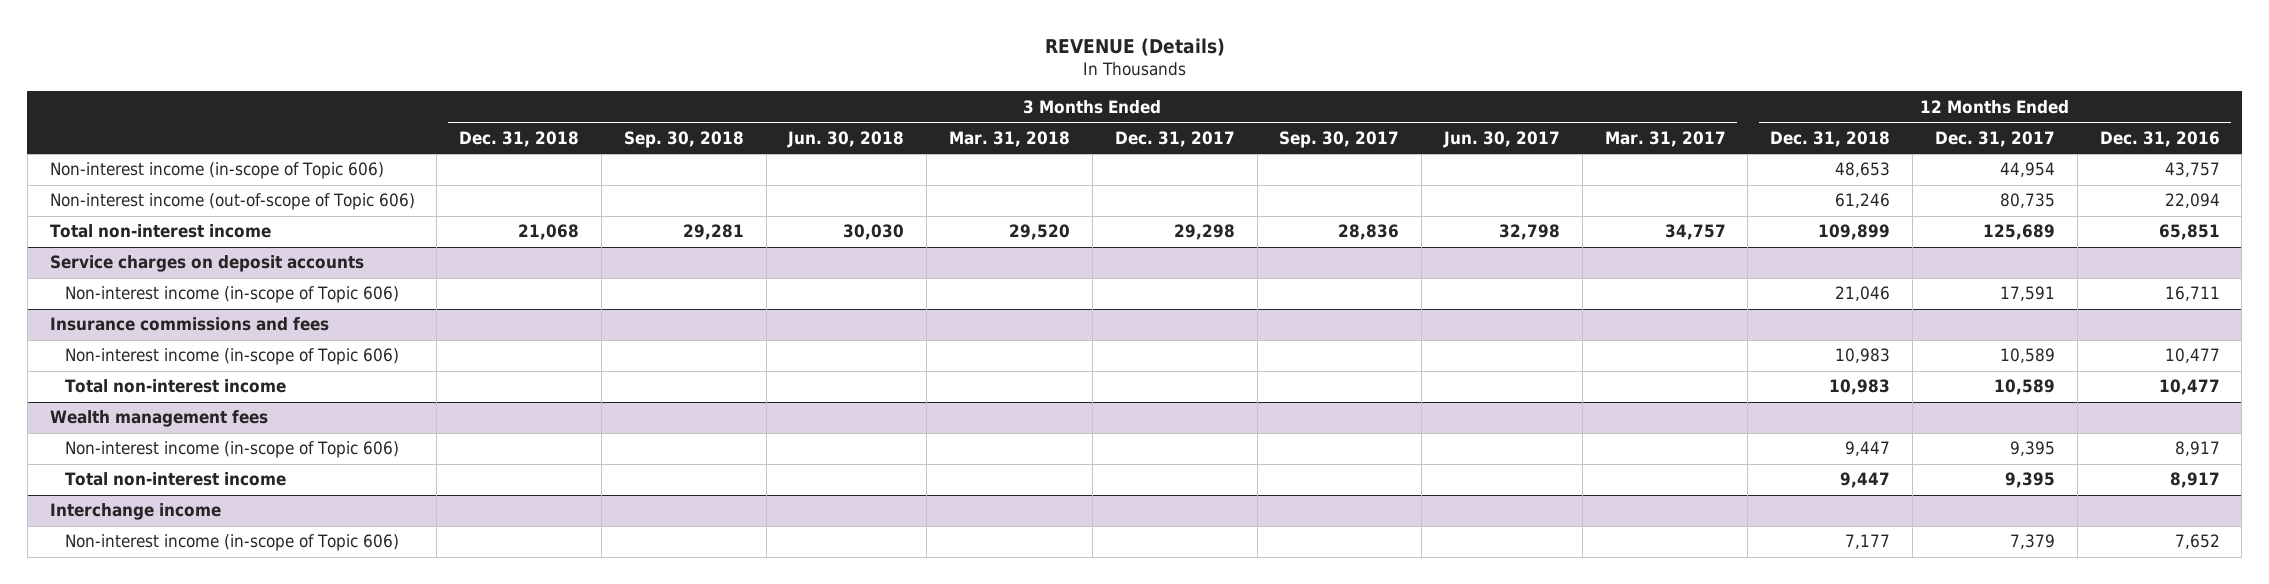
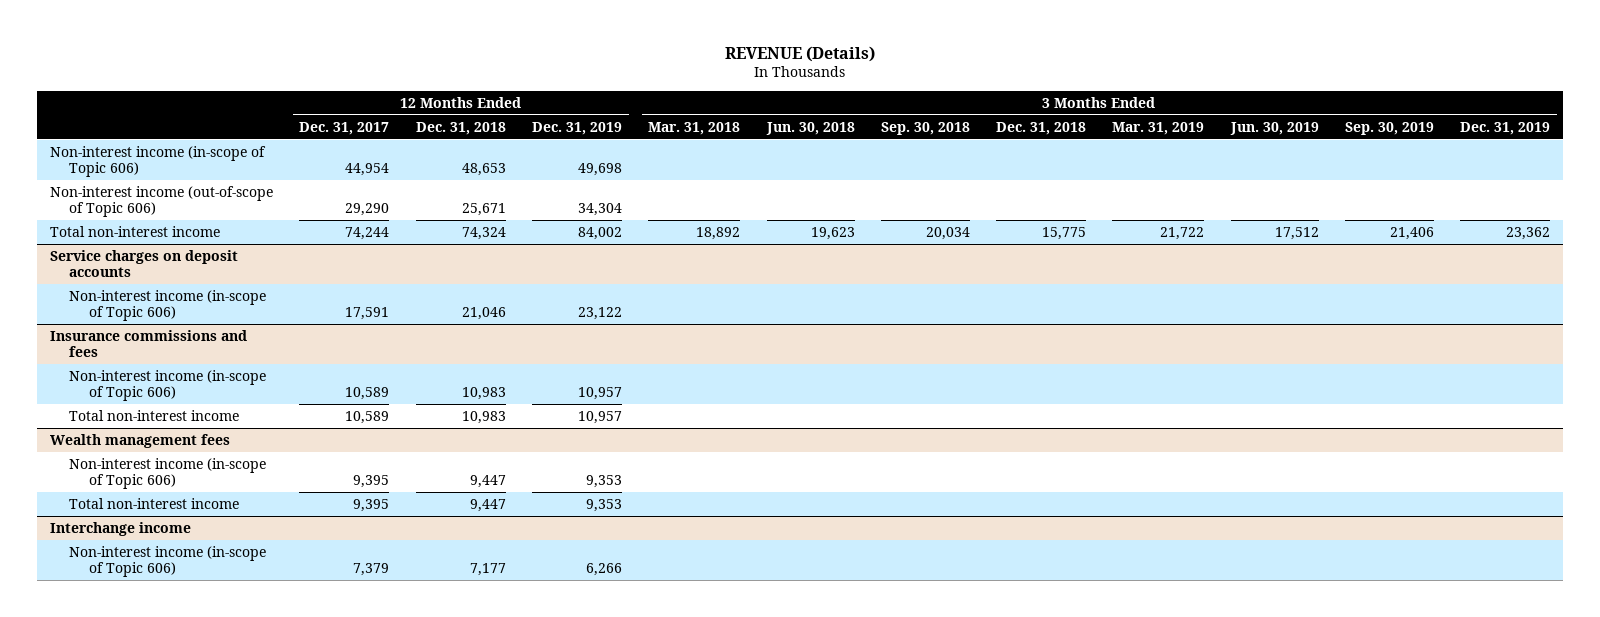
[1114,130,1235,147] Dec. 31, 2017 -> none
[1279,130,1400,148] Sep. 30, 2017 -> none
[1442,130,1560,148] Jun. 30, 2017 -> none
[1604,130,1726,147] Mar. 31, 2017 -> none
[2099,130,2220,147] Dec. 31, 2016 -> none
none -> [532,121,623,135] Dec. 31, 2019
none -> [1112,121,1205,135] Mar. 31, 2019
none -> [1229,121,1319,135] Jun. 30, 2019
none -> [1344,121,1434,135] Sep. 30, 2019
none -> [1460,121,1551,135] Dec. 31, 2019
[1835,193,1891,209] 61,246 -> [461,203,506,217] 25,671
[1999,193,2055,209] 80,735 -> [345,203,390,217] 29,290
[518,224,580,241] 21,068 -> [1042,226,1087,240] 15,775
[682,224,744,241] 29,281 -> [925,226,970,240] 20,034
[843,224,905,241] 30,030 -> [810,226,855,240] 19,623
[1009,224,1071,241] 29,520 -> [696,226,741,240] 18,892
[1818,224,1891,241] 109,899 -> [461,226,506,240] 74,324
[1982,224,2055,241] 125,689 -> [345,226,390,240] 74,244

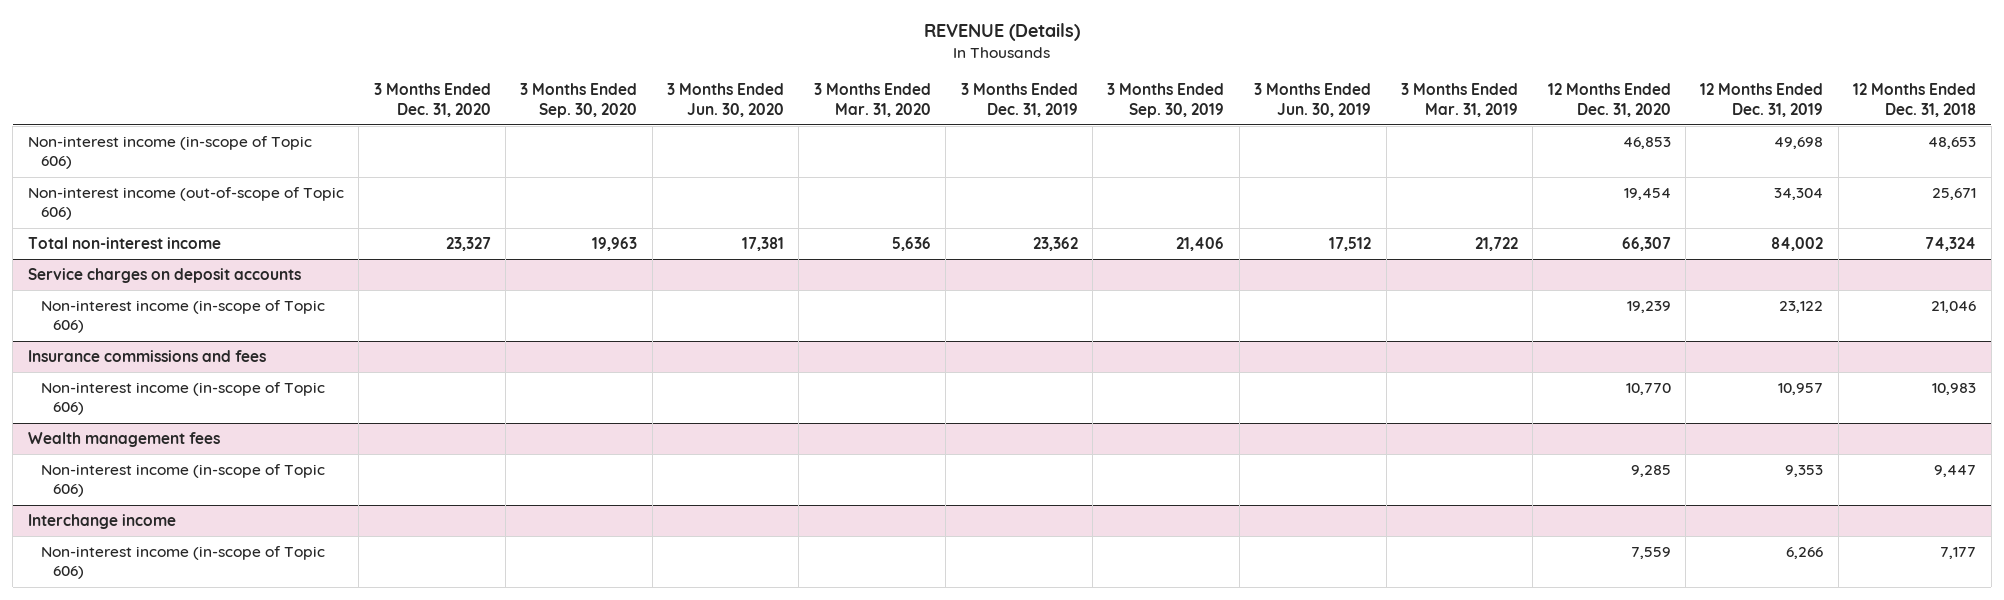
[299,121,390,135] Dec. 31, 2017 -> none
[648,121,741,135] Mar. 31, 2018 -> none
[765,121,855,135] Jun. 30, 2018 -> none
[880,121,970,135] Sep. 30, 2018 -> none
[996,121,1087,135] Dec. 31, 2018 -> none
none -> [373,83,491,117] 3 Months Ended Dec. 31, 2020
none -> [520,83,638,118] 3 Months Ended Sep. 30, 2020
none -> [667,83,785,117] 3 Months Ended Jun. 30, 2020
none -> [813,83,931,117] 3 Months Ended Mar. 31, 2020
none -> [1547,83,1671,117] 12 Months Ended Dec. 31, 2020
[69,409,240,421] Total non-interest income -> none
[69,497,240,509] Total non-interest income -> none

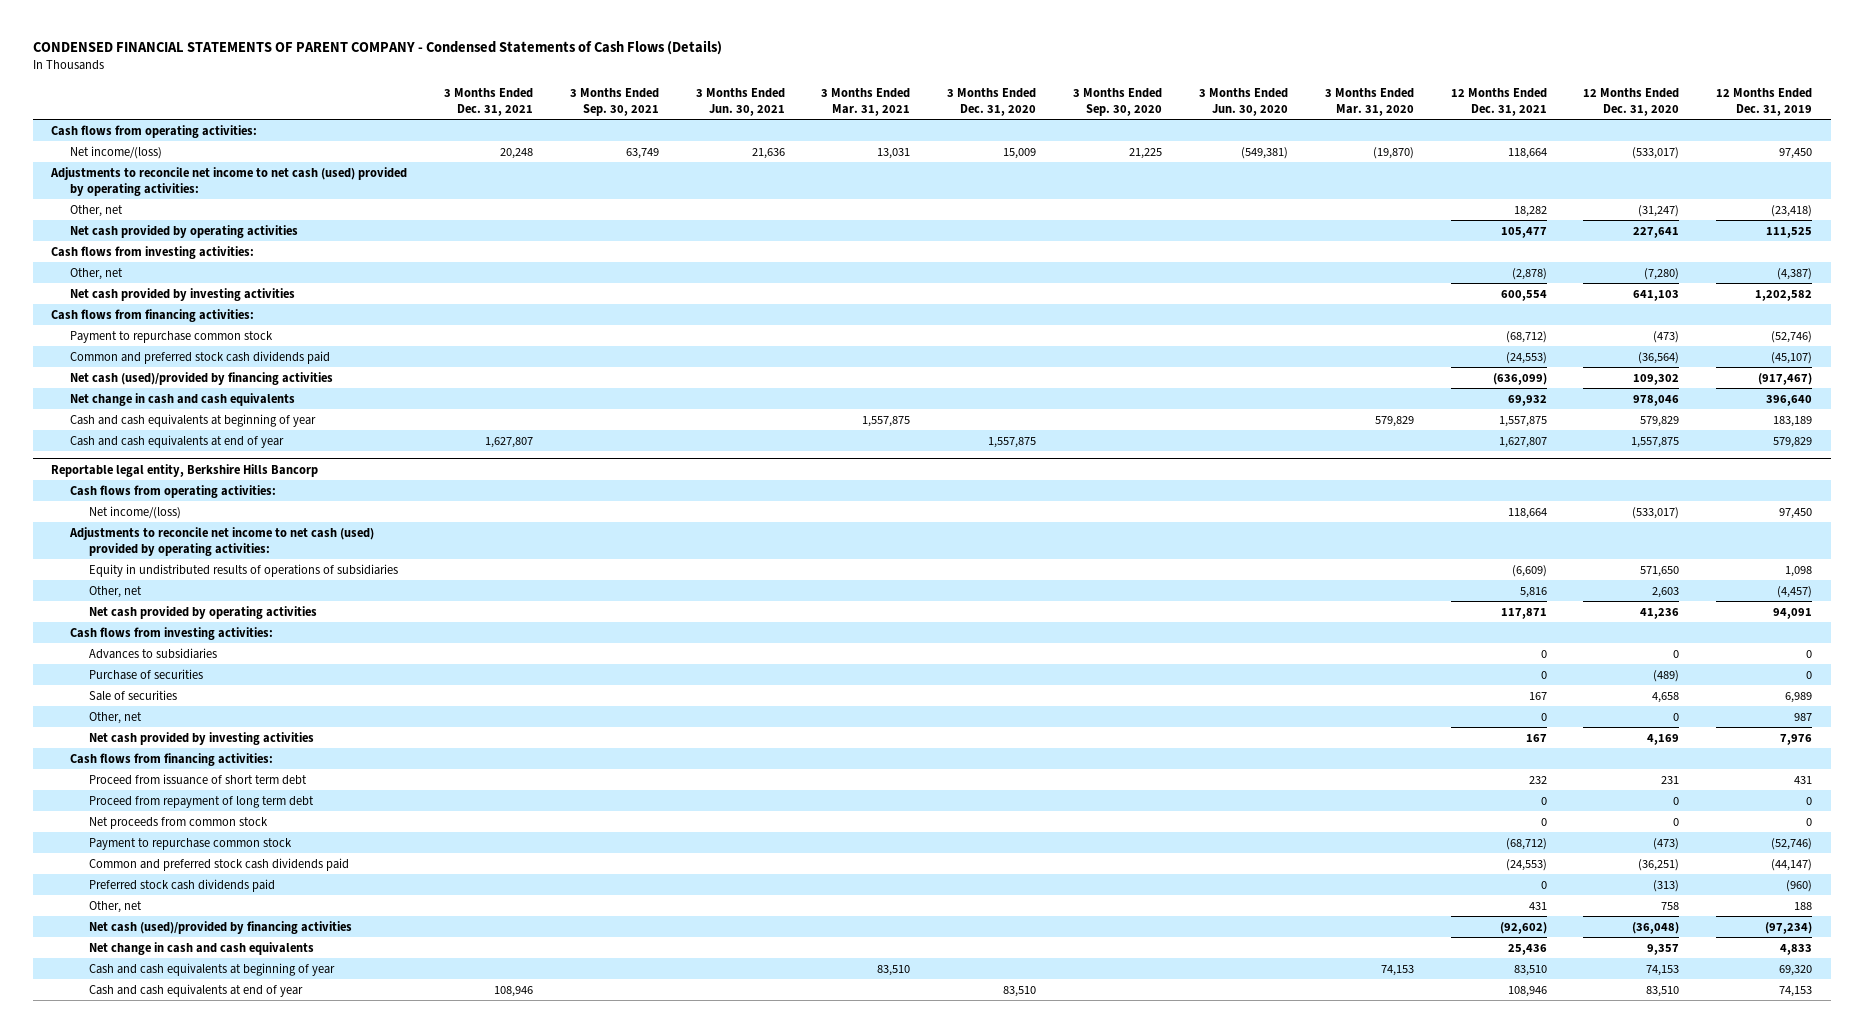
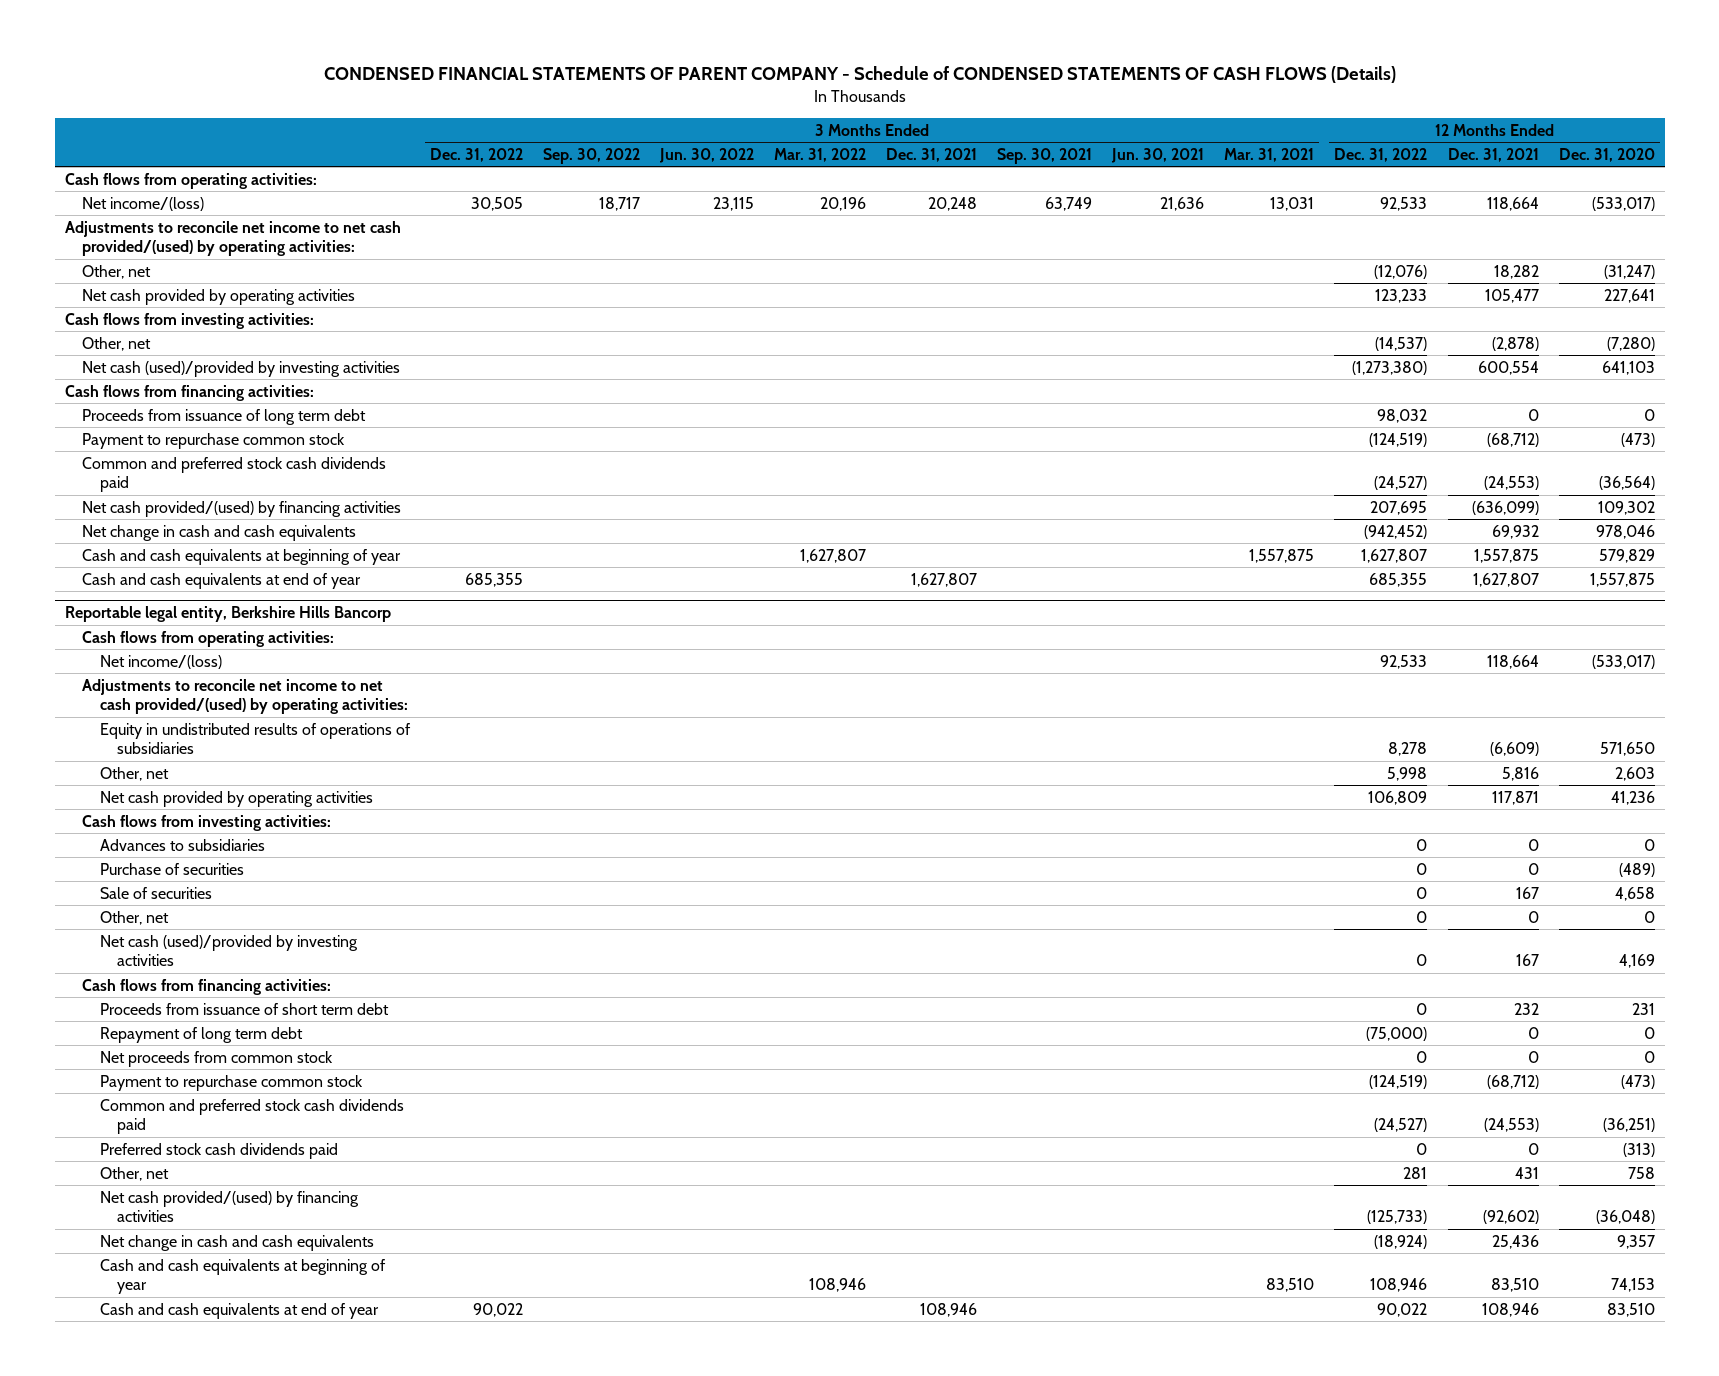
[32,40,722,56] CONDENSED FINANCIAL STATEMENTS OF PARENT COMPANY - Condensed Statements of Cash Flows (Details) -> [323,65,1396,83] CONDENSED FINANCIAL STATEMENTS OF PARENT COMPANY - Schedule of CONDENSED STATEMENTS OF CASH FLOWS (Details)
[947,87,1037,116] 3 Months Ended Dec. 31, 2020 -> none
[1073,87,1163,116] 3 Months Ended Sep. 30, 2020 -> none
[1198,87,1288,116] 3 Months Ended Jun. 30, 2020 -> none
[1324,87,1414,116] 3 Months Ended Mar. 31, 2020 -> none
[1716,87,1813,116] 12 Months Ended Dec. 31, 2019 -> none
none -> [429,147,523,162] Dec. 31, 2022
none -> [542,147,640,164] Sep. 30, 2022
none -> [658,147,754,163] Jun. 30, 2022
none -> [774,147,867,162] Mar. 31, 2022
none -> [1334,147,1428,162] Dec. 31, 2022
[50,166,408,196] Adjustments to reconcile net income to net cash (used) provided by operating activities: -> [64,220,401,257] Adjustments to reconcile net income to net cash provided/(used) by operating activities:
[70,287,296,301] Net cash provided by investing activities -> [82,360,401,377] Net cash (used)/provided by investing activities
none -> [82,408,367,425] Proceeds from issuance of long term debt
[70,371,334,385] Net cash (used)/provided by financing activities -> [82,500,402,517] Net cash provided/(used) by financing activities
[69,526,375,556] Adjustments to reconcile net income to net cash (used) provided by operating activities: -> [82,678,408,715] Adjustments to reconcile net income to net cash provided/(used) by operating activities:
[89,731,315,745] Net cash provided by investing activities -> [99,934,358,967] Net cash (used)/provided by investing activities
[89,773,308,785] Proceed from issuance of short term debt -> [99,1002,389,1015] Proceeds from issuance of short term debt
[89,795,315,808] Proceed from repayment of long term debt -> [99,1026,303,1043] Repayment of long term debt
[89,920,353,934] Net cash (used)/provided by financing activities -> [99,1190,359,1223] Net cash provided/(used) by financing activities

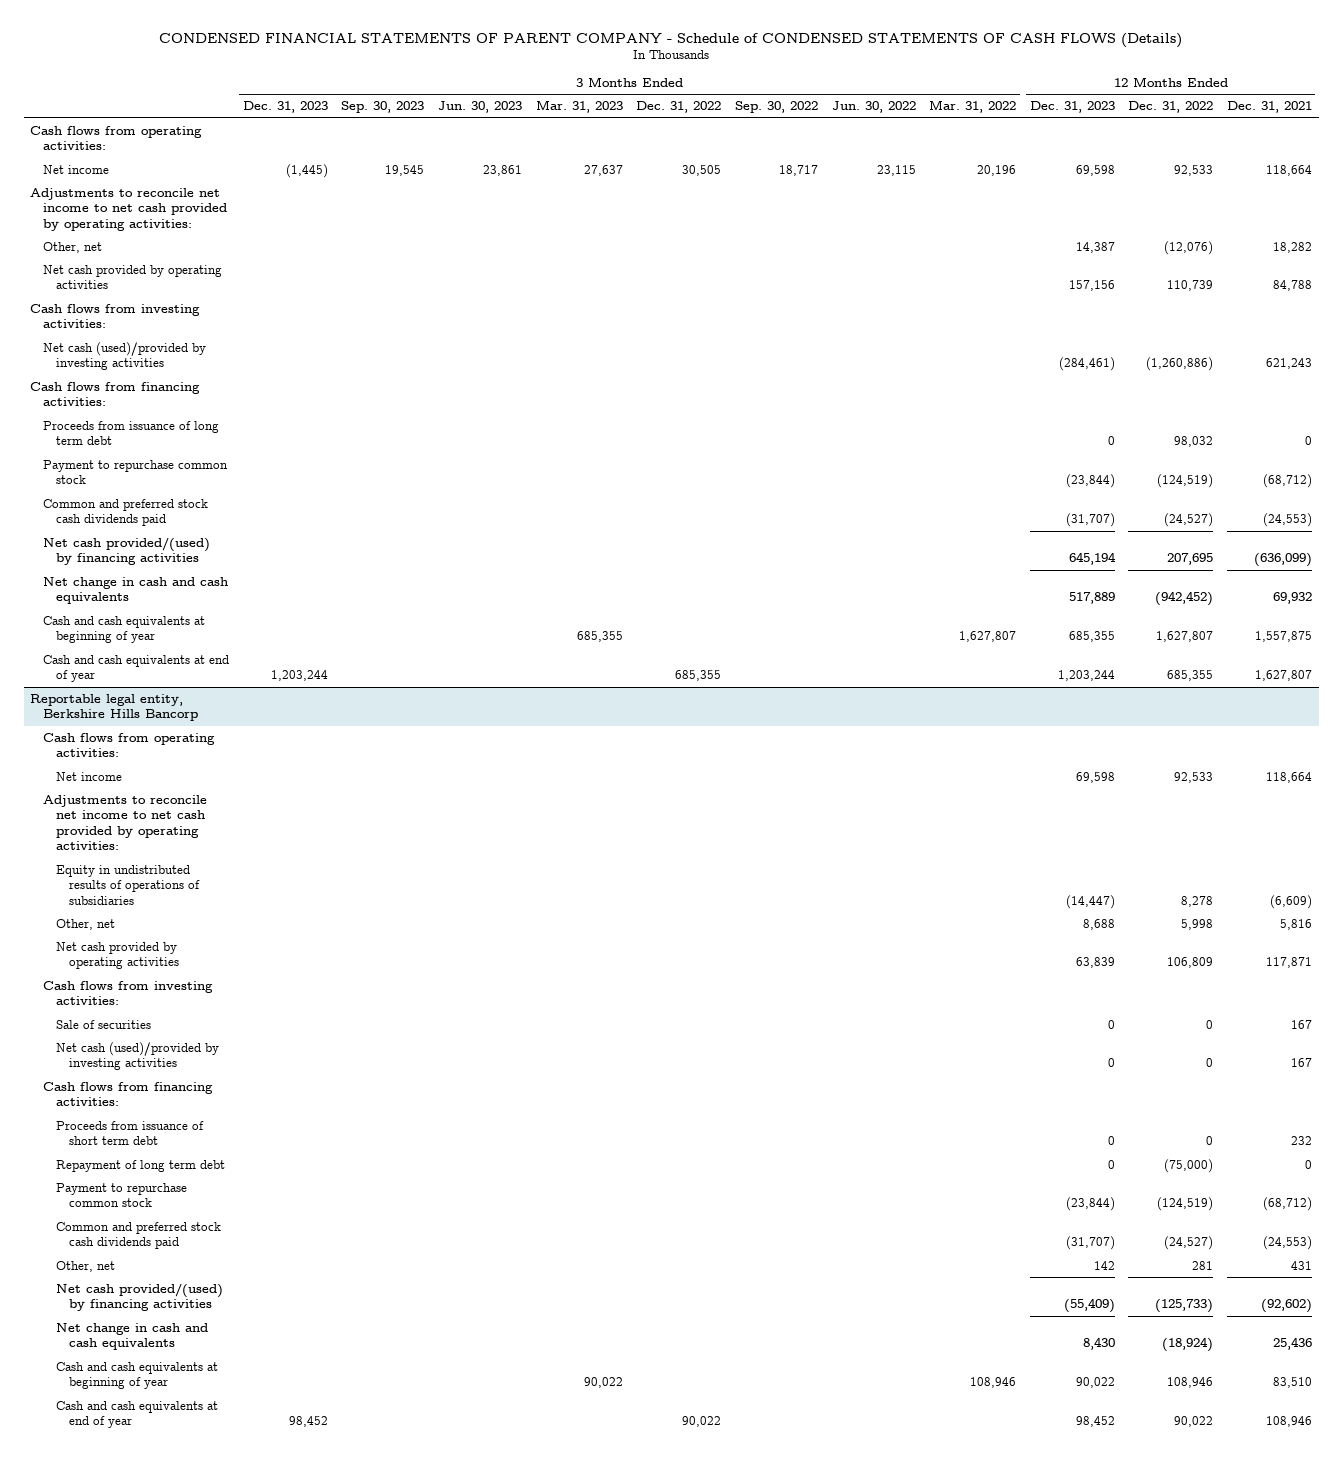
[886,147,978,162] Dec. 31, 2021 -> none
[997,147,1093,164] Sep. 30, 2021 -> none
[1111,147,1205,163] Jun. 30, 2021 -> none
[1224,147,1315,162] Mar. 31, 2021 -> none
[1558,147,1655,162] Dec. 31, 2020 -> none
none -> [242,101,328,114] Dec. 31, 2023
none -> [341,101,425,114] Sep. 30, 2023
none -> [438,101,523,114] Jun. 30, 2023
none -> [535,100,623,114] Mar. 31, 2023
none -> [1029,101,1115,114] Dec. 31, 2023
[82,196,205,211] Net income/(loss) -> [43,164,110,174] Net income
[64,220,401,257] Adjustments to reconcile net income to net cash provided/(used) by operating activities: -> [30,187,228,231] Adjustments to reconcile net income to net cash provided by operating activities:
[1375,288,1428,303] 123,233 -> [1167,280,1214,292] 110,739
[1484,288,1539,303] 105,477 -> [1272,280,1312,292] 84,788
[82,336,152,351] Other, net -> none
[1352,360,1428,375] (1,273,380) -> [1146,357,1214,372] (1,260,886)
[1477,360,1539,375] 600,554 -> [1265,358,1312,370] 621,243
[99,654,222,669] Net income/(loss) -> [56,771,123,781] Net income
[82,678,408,715] Adjustments to reconcile net income to net cash provided/(used) by operating activities: -> [43,794,208,851] Adjustments to reconcile net income to net cash provided by operating activities:
[99,838,265,851] Advances to subsidiaries -> none
[99,862,244,875] Purchase of securities -> none
[99,910,169,925] Other, net -> none
[99,1050,333,1067] Net proceeds from common stock -> none
[99,1142,338,1159] Preferred stock cash dividends paid -> none

